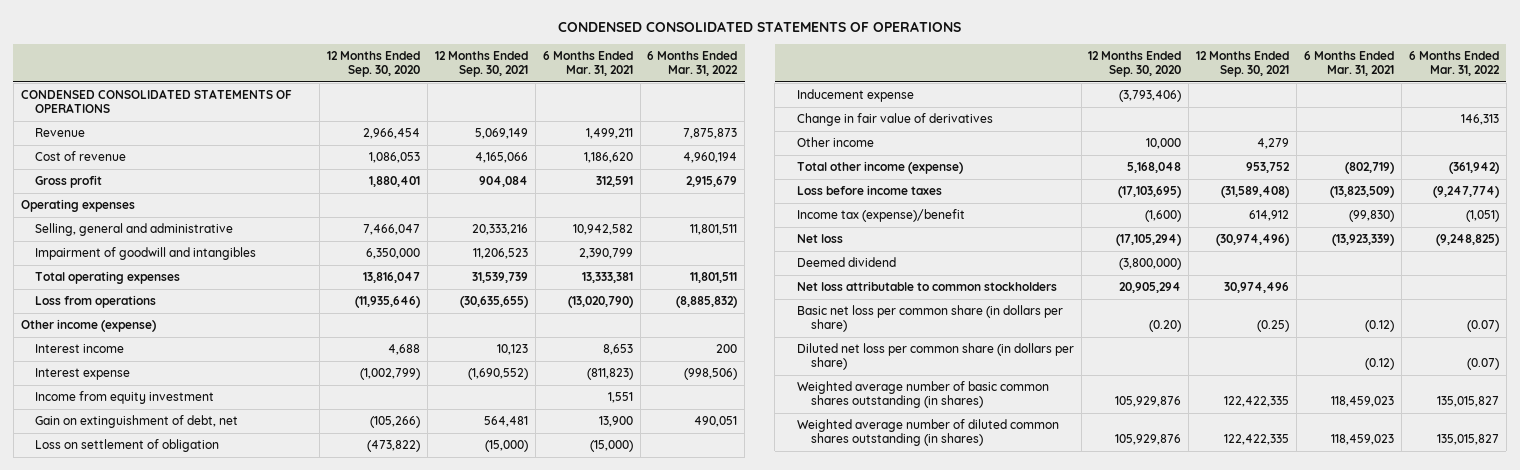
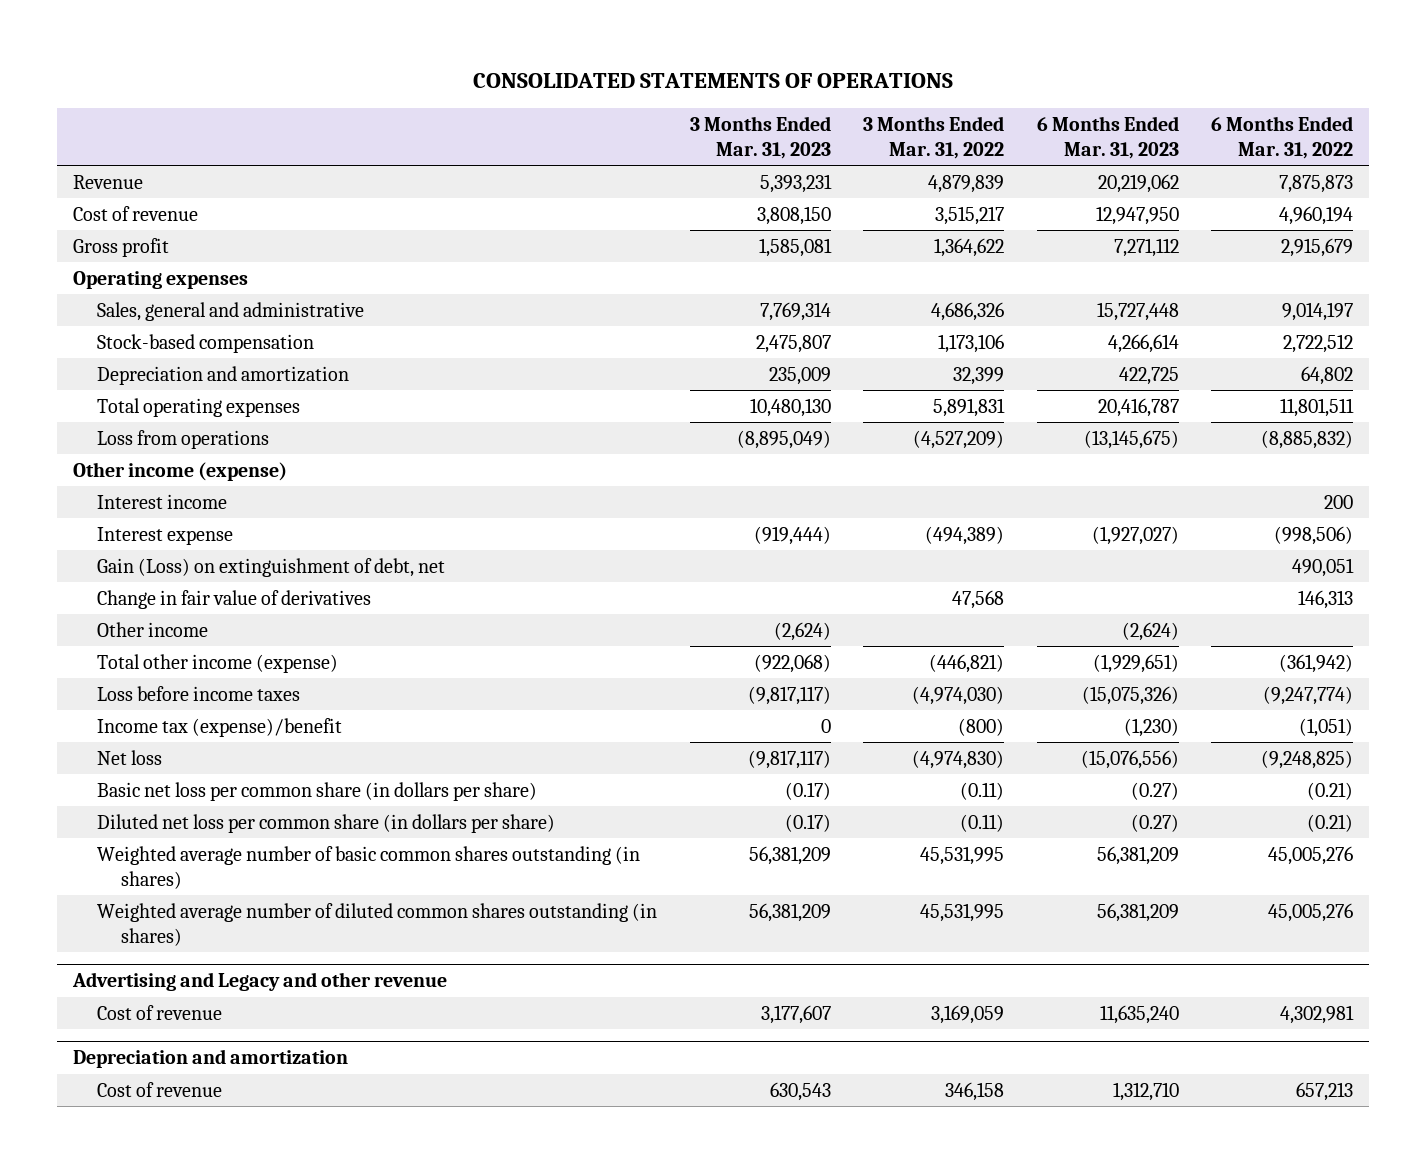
[557,21,961,33] CONDENSED CONSOLIDATED STATEMENTS OF OPERATIONS -> [472,72,953,88] CONSOLIDATED STATEMENTS OF OPERATIONS
[327,51,421,78] 12 Months Ended Sep. 30, 2020 -> none
[434,51,528,78] 12 Months Ended Sep. 30, 2021 -> none
[542,51,633,77] 6 Months Ended Mar. 31, 2021 -> none
none -> [689,116,831,159] 3 Months Ended Mar. 31, 2023
none -> [863,116,1005,159] 3 Months Ended Mar. 31, 2022
none -> [1036,116,1179,159] 6 Months Ended Mar. 31, 2023
[20,89,292,114] CONDENSED CONSOLIDATED STATEMENTS OF OPERATIONS -> none
[35,247,257,261] Impairment of goodwill and intangibles -> none
[35,223,234,237] Selling, general and administrative -> [97,302,365,322] Sales, general and administrative
[690,224,738,236] 11,801,511 -> [1282,302,1354,322] 9,014,197
none -> [97,334,315,354] Stock-based compensation
none -> [97,366,350,386] Depreciation and amortization
[35,391,215,405] Income from equity investment -> none
[35,439,220,453] Loss on settlement of obligation -> none
[796,89,914,103] Inducement expense -> none
[35,415,239,429] Gain on extinguishment of debt, net -> [97,558,446,578] Gain (Loss) on extinguishment of debt, net
[796,257,896,268] Deemed dividend -> none
[796,281,1057,292] Net loss attributable to common stockholders -> none
[1466,320,1499,333] (0.07) -> [1307,782,1354,801] (0.21)
[1466,358,1499,371] (0.07) -> [1307,814,1354,833] (0.21)
[1436,396,1499,408] 135,015,827 -> [1268,846,1354,866] 45,005,276
[1436,434,1499,446] 135,015,827 -> [1268,903,1354,923] 45,005,276
none -> [71,972,447,992] Advertising and Legacy and other revenue
none -> [97,1005,223,1021] Cost of revenue
none -> [72,1049,348,1069] Depreciation and amortization
none -> [97,1082,223,1098] Cost of revenue

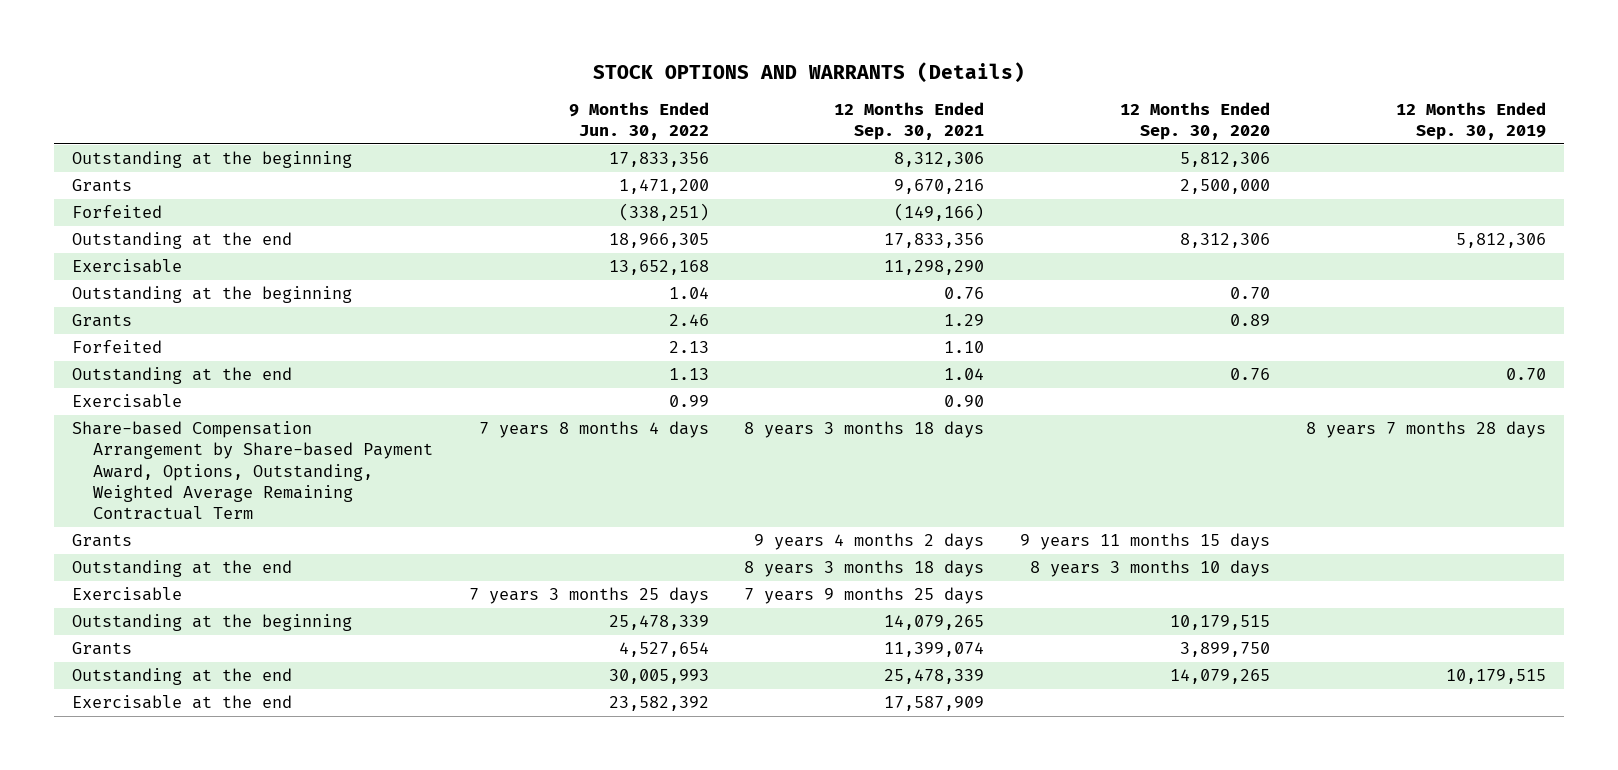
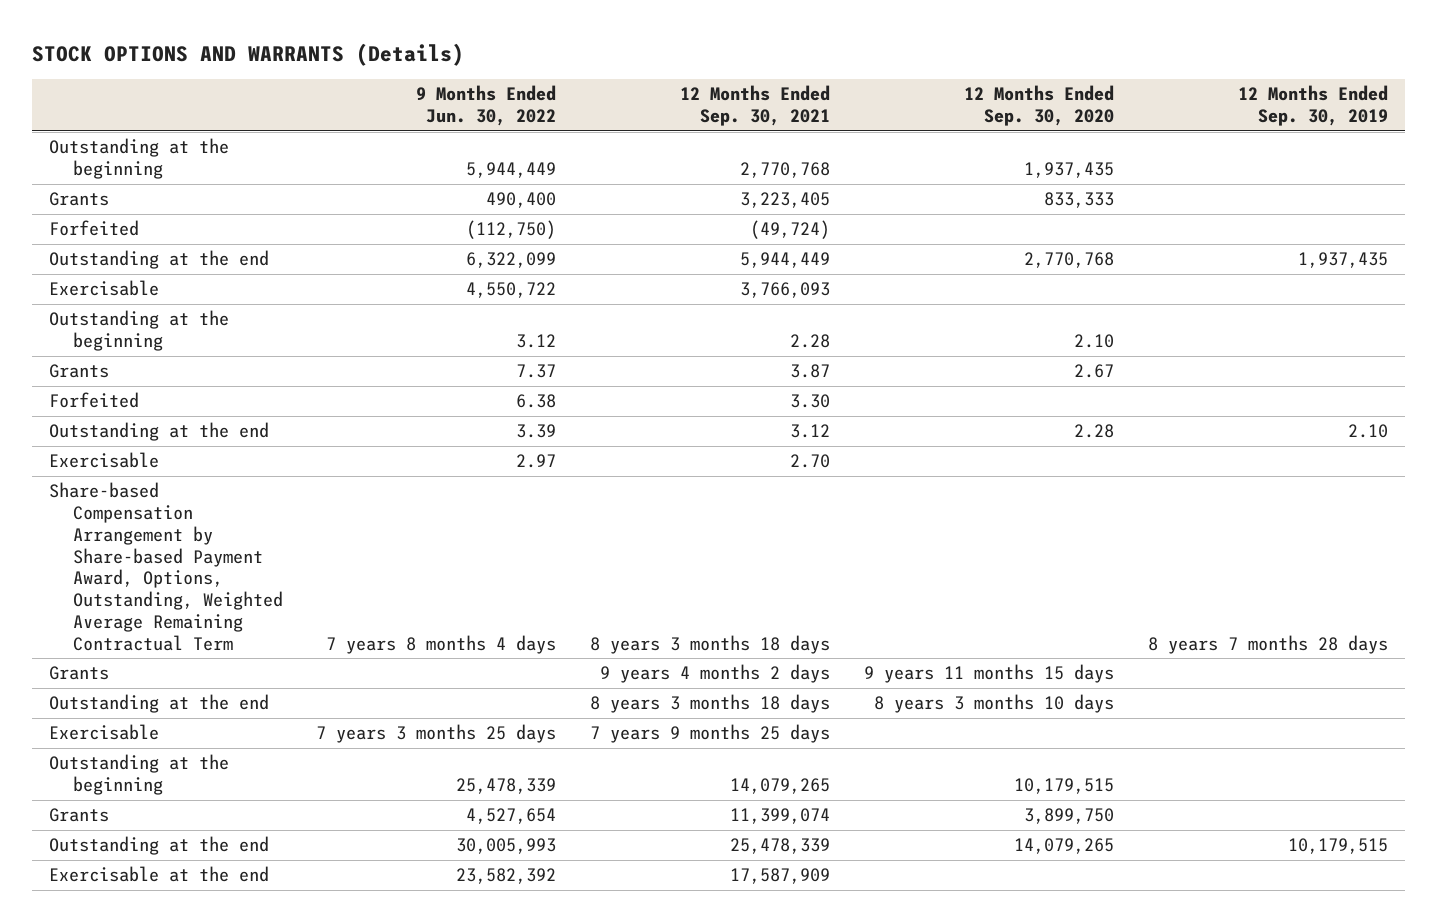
[608,152,709,168] 17,833,356 -> [466,162,557,179] 5,944,449
[894,152,985,168] 8,312,306 -> [740,162,831,179] 2,770,768
[1180,152,1271,168] 5,812,306 -> [1023,162,1114,179] 1,937,435
[618,179,709,195] 1,471,200 -> [486,192,557,209] 490,400
[894,179,985,195] 9,670,216 -> [740,192,831,209] 3,223,405
[1180,179,1271,195] 2,500,000 -> [1043,192,1114,209] 833,333
[618,203,709,222] (338,251) -> [466,220,557,240] (112,750)
[894,203,985,222] (149,166) -> [750,220,831,240] (49,724)
[608,233,709,249] 18,966,305 -> [466,252,557,269] 6,322,099
[884,233,985,249] 17,833,356 -> [740,252,831,269] 5,944,449
[1180,233,1271,249] 8,312,306 -> [1023,252,1114,269] 2,770,768
[1456,233,1547,249] 5,812,306 -> [1297,252,1388,269] 1,937,435
[608,260,709,276] 13,652,168 -> [466,282,557,299] 4,550,722
[884,260,985,276] 11,298,290 -> [740,282,831,299] 3,766,093
[668,287,709,300] 1.04 -> [516,334,557,349] 3.12
[944,287,985,300] 0.76 -> [790,334,831,349] 2.28
[1230,287,1271,300] 0.70 -> [1073,334,1114,349] 2.10
[668,314,709,327] 2.46 -> [516,364,557,379] 7.37
[944,314,985,327] 1.29 -> [790,364,831,379] 3.87
[1230,314,1271,327] 0.89 -> [1073,364,1114,379] 2.67
[668,341,709,354] 2.13 -> [516,394,557,409] 6.38
[944,341,985,354] 1.10 -> [790,394,831,409] 3.30
[668,368,709,381] 1.13 -> [516,424,557,439] 3.39
[944,368,985,381] 1.04 -> [790,424,831,439] 3.12
[1230,368,1271,381] 0.76 -> [1073,424,1114,439] 2.28
[1506,368,1547,381] 0.70 -> [1347,424,1388,439] 2.10
[668,395,709,408] 0.99 -> [516,454,557,469] 2.97
[944,395,985,408] 0.90 -> [790,454,831,469] 2.70

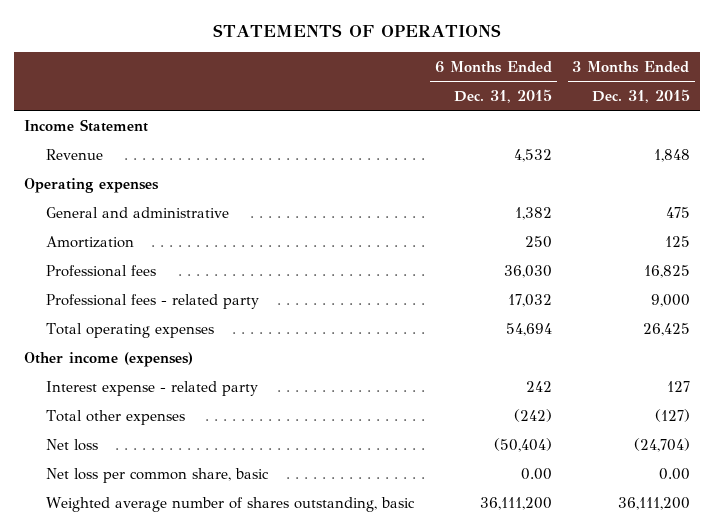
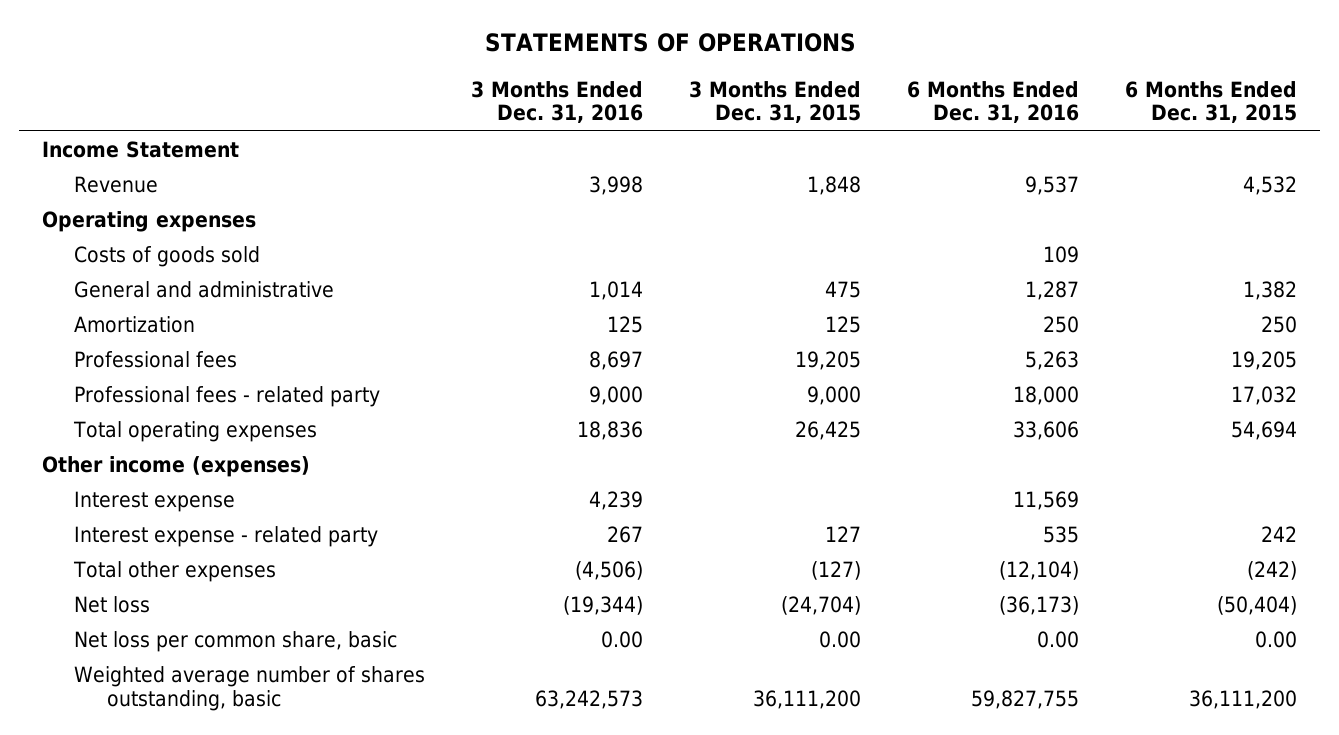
none -> [471,80,644,124] 3 Months Ended Dec. 31, 2016
none -> [907,80,1080,124] 6 Months Ended Dec. 31, 2016
none -> [74,246,261,268] Costs of goods sold
[504,264,553,278] 36,030 -> [1230,351,1297,371] 19,205
[643,264,690,278] 16,825 -> [795,351,862,371] 19,205
none -> [74,491,236,513] Interest expense

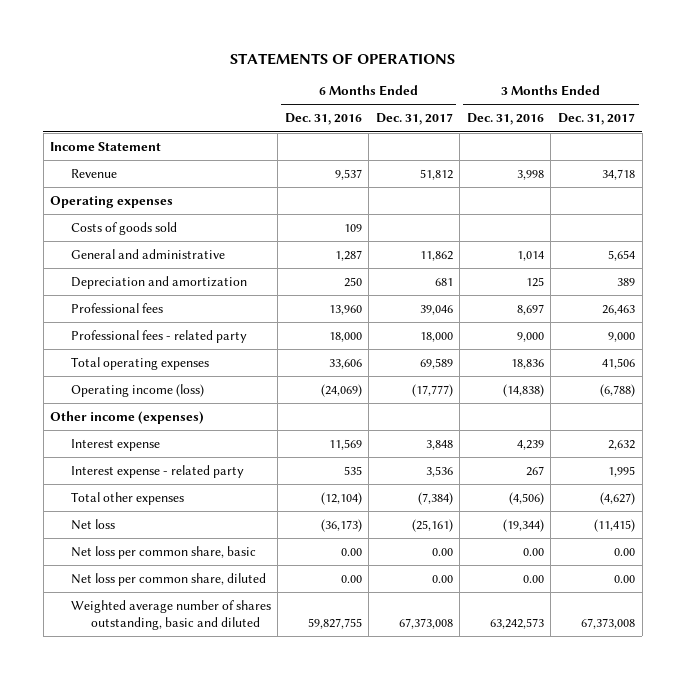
[689,80,862,124] 3 Months Ended Dec. 31, 2015 -> none
[1124,80,1297,124] 6 Months Ended Dec. 31, 2015 -> none
none -> [375,113,453,126] Dec. 31, 2017
none -> [558,113,636,126] Dec. 31, 2017
[74,316,196,334] Amortization -> [70,275,247,289] Depreciation and amortization
[1025,351,1080,371] 5,263 -> [328,304,362,315] 13,960
none -> [70,383,204,397] Operating income (loss)
none -> [70,572,266,586] Net loss per common share, diluted
[74,666,426,711] Weighted average number of shares outstanding, basic -> [70,599,271,631] Weighted average number of shares outstanding, basic and diluted

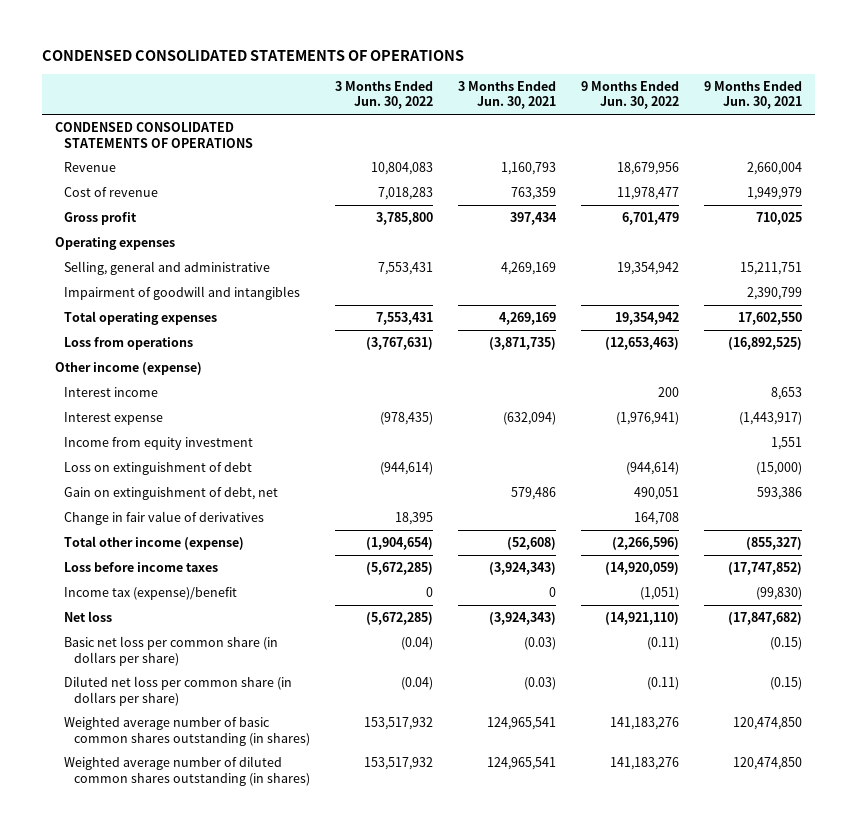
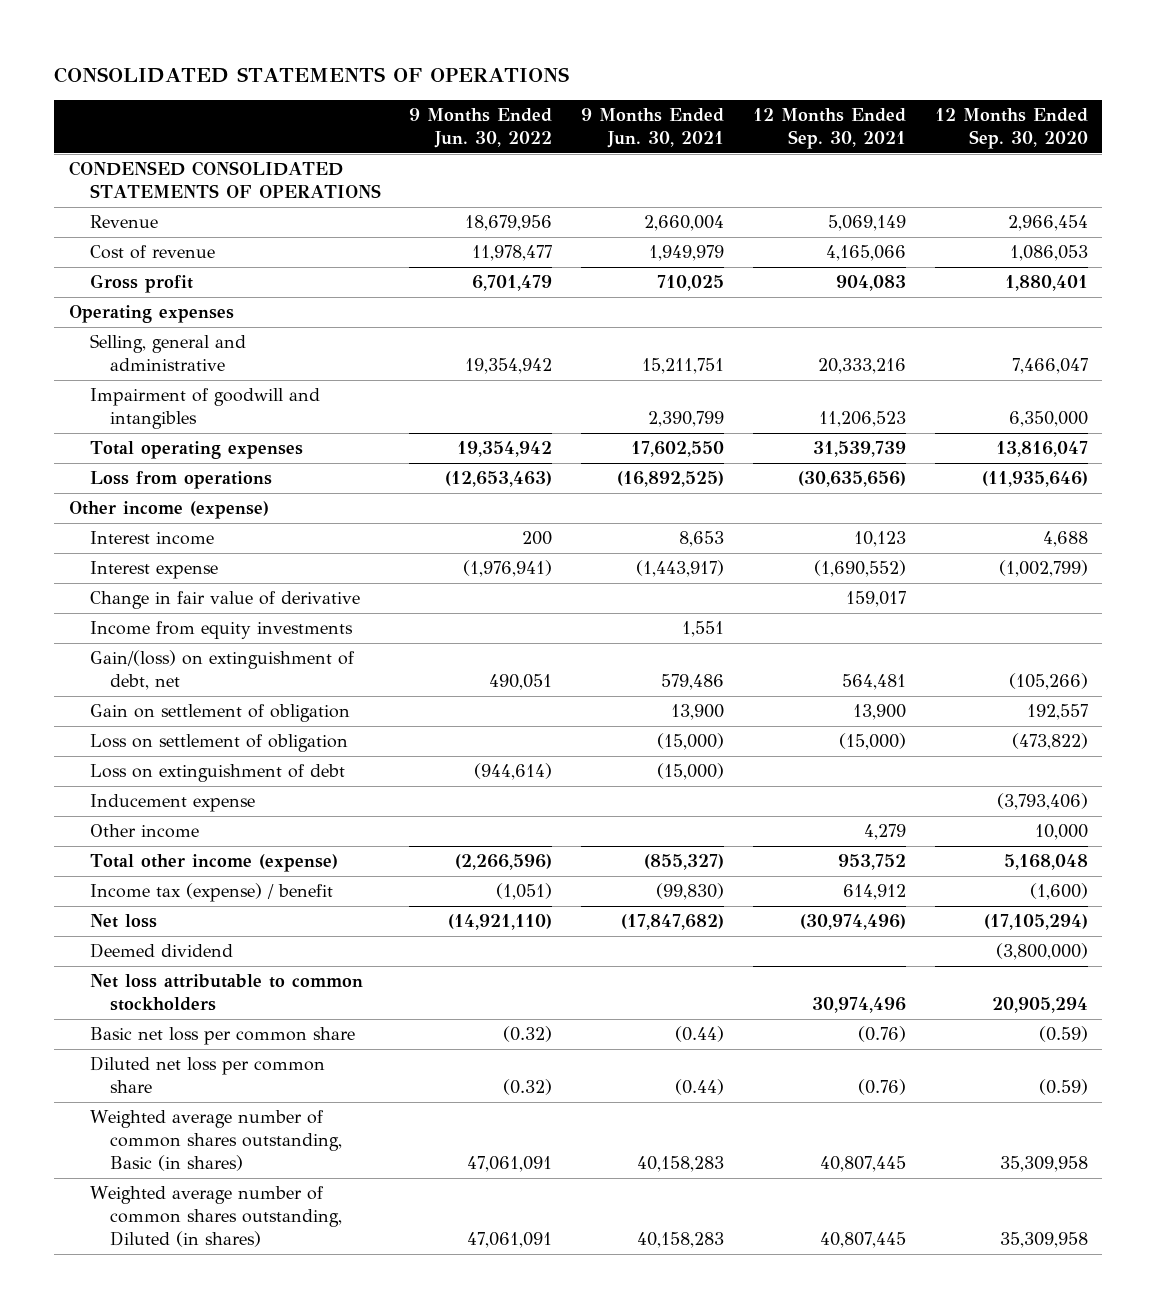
[42,50,465,62] CONDENSED CONSOLIDATED STATEMENTS OF OPERATIONS -> [54,67,570,84] CONSOLIDATED STATEMENTS OF OPERATIONS
[335,80,434,110] 3 Months Ended Jun. 30, 2022 -> none
[458,80,557,110] 3 Months Ended Jun. 30, 2021 -> none
none -> [752,108,906,150] 12 Months Ended Sep. 30, 2021
none -> [934,108,1088,150] 12 Months Ended Sep. 30, 2020
none -> [89,591,360,610] Change in fair value of derivative
[64,436,254,450] Income from equity investment -> [89,621,353,640] Income from equity investments
none -> [89,650,355,691] Gain/(loss) on extinguishment of debt, net
none -> [89,704,350,723] Gain on settlement of obligation
none -> [89,734,348,753] Loss on settlement of obligation
[64,486,279,500] Gain on extinguishment of debt, net -> none
[64,510,265,525] Change in fair value of derivatives -> none
none -> [89,794,255,813] Inducement expense
none -> [89,824,199,839] Other income
[64,561,219,572] Loss before income taxes -> none
[64,586,238,600] Income tax (expense)/benefit -> [89,883,333,903] Income tax (expense) / benefit
none -> [89,943,233,959] Deemed dividend
none -> [89,974,363,1012] Net loss attributable to common stockholders
[64,635,279,666] Basic net loss per common share (in dollars per share) -> [89,1027,355,1046] Basic net loss per common share
[647,636,680,650] (0.11) -> [503,1026,553,1043] (0.32)
[770,636,803,650] (0.15) -> [675,1026,725,1043] (0.44)
[64,675,293,706] Diluted net loss per common share (in dollars per share) -> [89,1056,325,1094] Diluted net loss per common share
[647,676,680,690] (0.11) -> [503,1079,553,1096] (0.32)
[770,676,803,690] (0.15) -> [675,1079,725,1096] (0.44)
[64,716,311,746] Weighted average number of basic common shares outstanding (in shares) -> [89,1110,343,1171] Weighted average number of common shares outstanding, Basic (in shares)
[610,716,680,730] 141,183,276 -> [467,1155,553,1172] 47,061,091
[733,716,803,730] 120,474,850 -> [637,1155,725,1172] 40,158,283
[64,755,311,786] Weighted average number of diluted common shares outstanding (in shares) -> [89,1186,343,1247] Weighted average number of common shares outstanding, Diluted (in shares)
[610,756,680,770] 141,183,276 -> [467,1231,553,1248] 47,061,091
[733,756,803,770] 120,474,850 -> [637,1231,725,1248] 40,158,283

